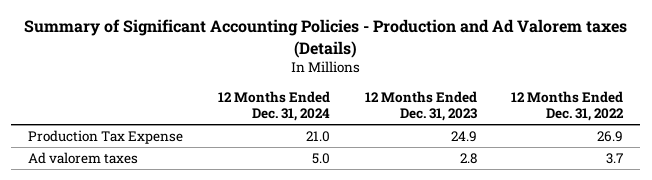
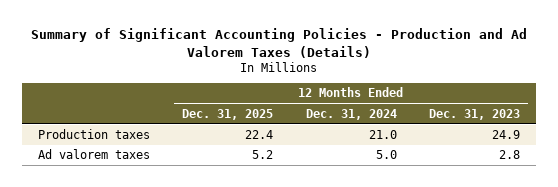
[23,19,627,58] Summary of Significant Accounting Policies - Production and Ad Valorem taxes (Details) -> [30,28,527,58] Summary of Significant Accounting Policies - Production and Ad Valorem Taxes (Details)
[511,91,625,122] 12 Months Ended Dec. 31, 2022 -> none
none -> [182,108,274,120] Dec. 31, 2025
[28,130,184,145] Production Tax Expense -> [37,129,150,140] Production taxes

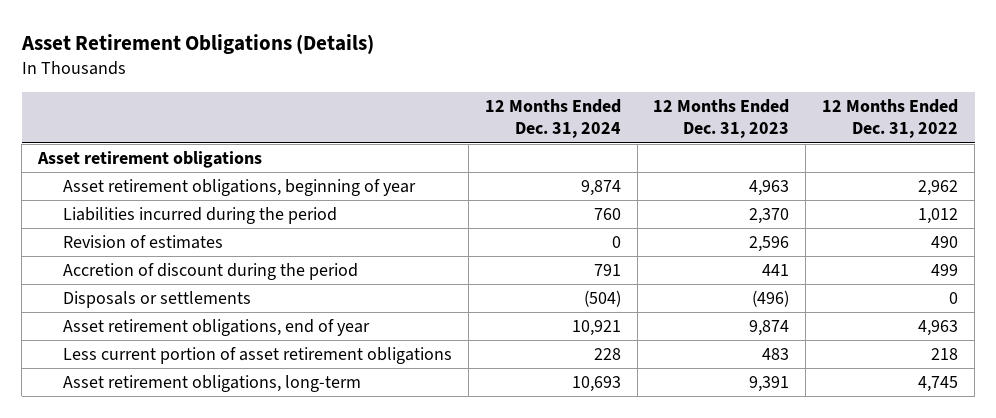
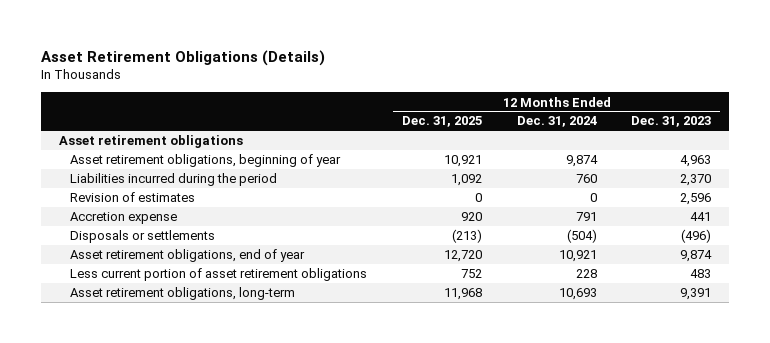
[822,99,959,139] 12 Months Ended Dec. 31, 2022 -> none
none -> [401,116,482,128] Dec. 31, 2025
[62,263,358,281] Accretion of discount during the period -> [70,212,178,225] Accretion expense

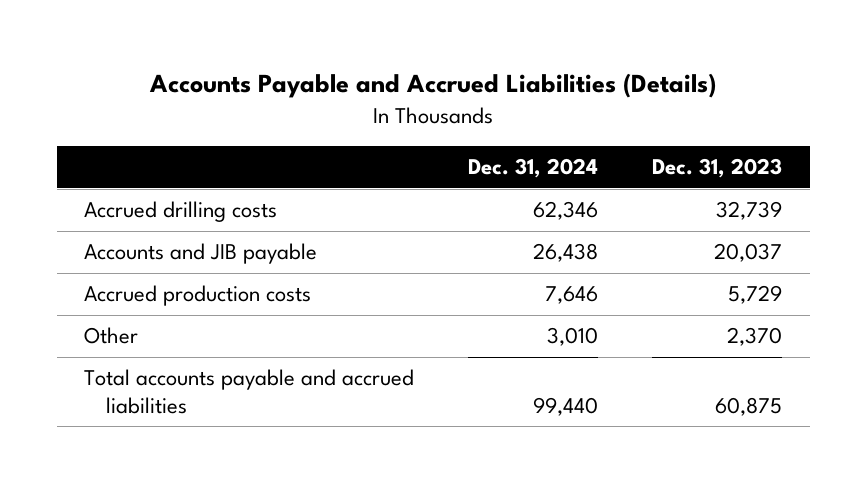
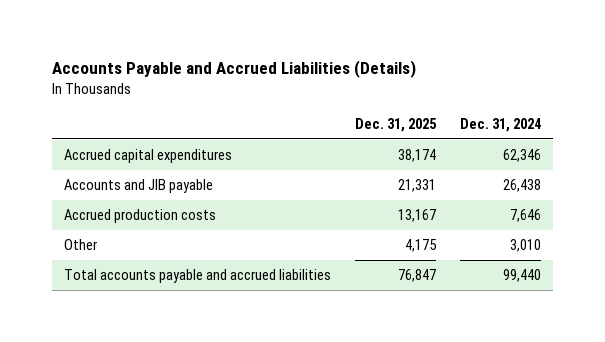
[652,158,783,179] Dec. 31, 2023 -> none
none -> [354,118,437,133] Dec. 31, 2025
[84,201,278,223] Accrued drilling costs -> [63,149,232,164] Accrued capital expenditures

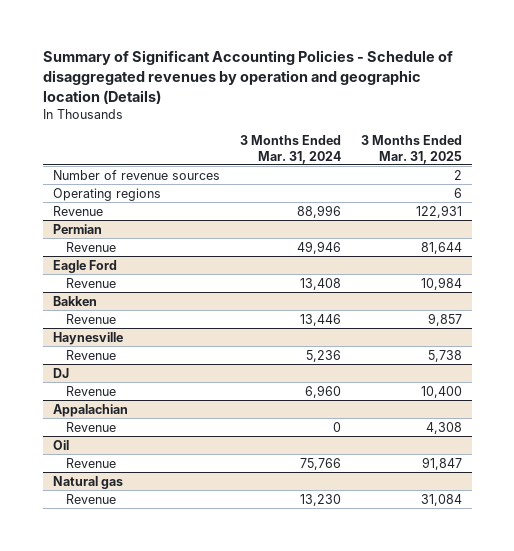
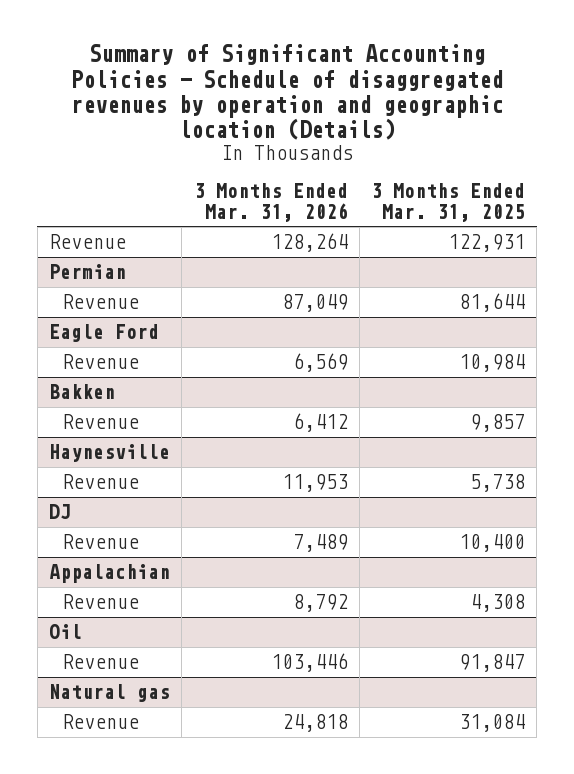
[239,135,341,164] 3 Months Ended Mar. 31, 2024 -> none
none -> [193,183,348,222] 3 Months Ended Mar. 31, 2026
[52,169,220,180] Number of revenue sources -> none
[52,187,161,201] Operating regions -> none

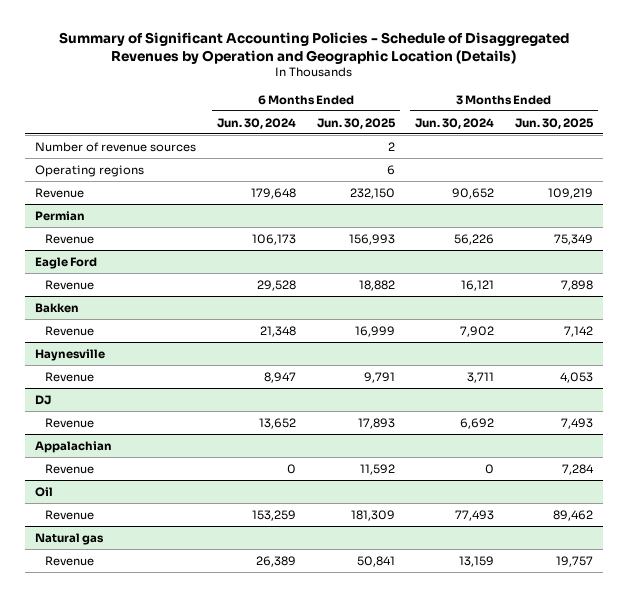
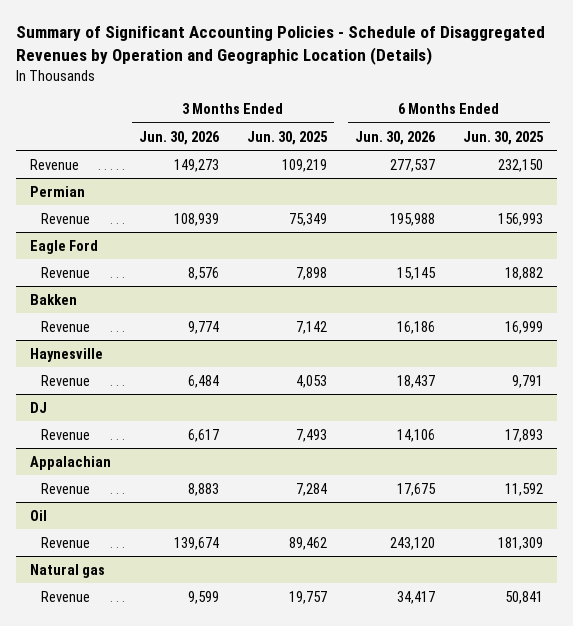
[216,117,296,129] Jun. 30, 2024 -> none
[415,117,495,129] Jun. 30, 2024 -> none
none -> [138,130,220,145] Jun. 30, 2026
none -> [355,130,437,145] Jun. 30, 2026
[35,141,197,152] Number of revenue sources -> none
[35,164,145,177] Operating regions -> none

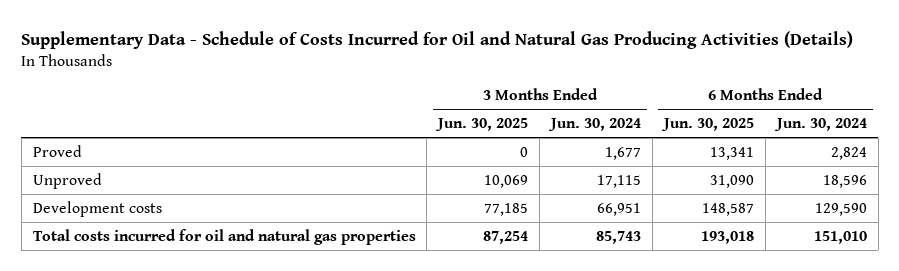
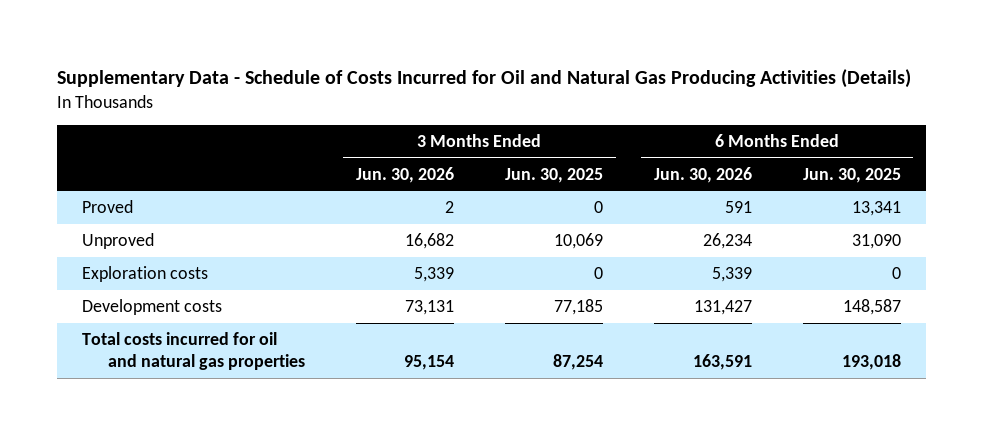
[548,118,642,132] Jun. 30, 2024 -> none
[773,118,867,132] Jun. 30, 2024 -> none
none -> [356,166,455,183] Jun. 30, 2026
none -> [653,166,752,183] Jun. 30, 2026
none -> [82,266,209,283] Exploration costs

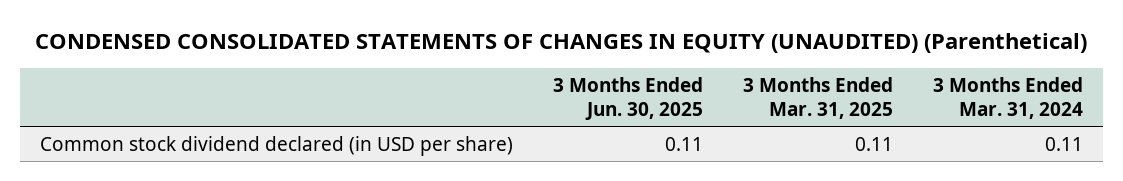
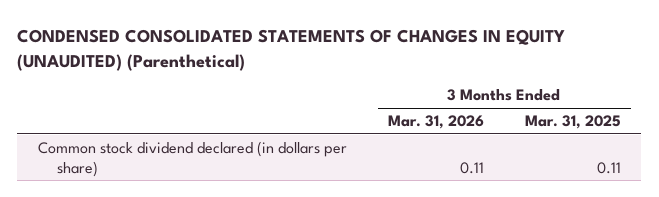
[552,77,703,121] 3 Months Ended Jun. 30, 2025 -> none
[932,77,1083,120] 3 Months Ended Mar. 31, 2024 -> none
none -> [387,115,484,130] Mar. 31, 2026
[39,135,513,156] Common stock dividend declared (in USD per share) -> [37,141,347,177] Common stock dividend declared (in dollars per share)

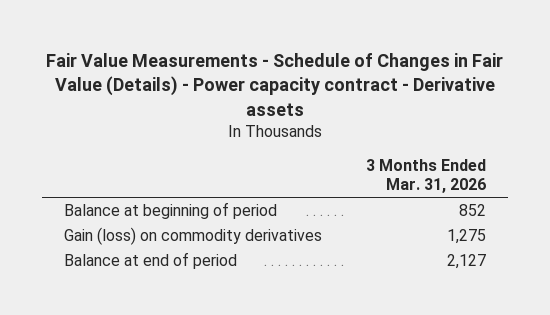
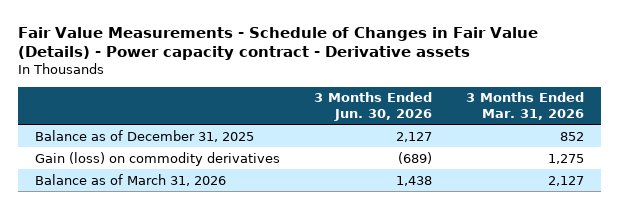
none -> [313,92,432,121] 3 Months Ended Jun. 30, 2026
[64,202,278,220] Balance at beginning of period -> [35,129,255,142] Balance as of December 31, 2025
[64,252,238,270] Balance at end of period -> [35,173,227,186] Balance as of March 31, 2026

